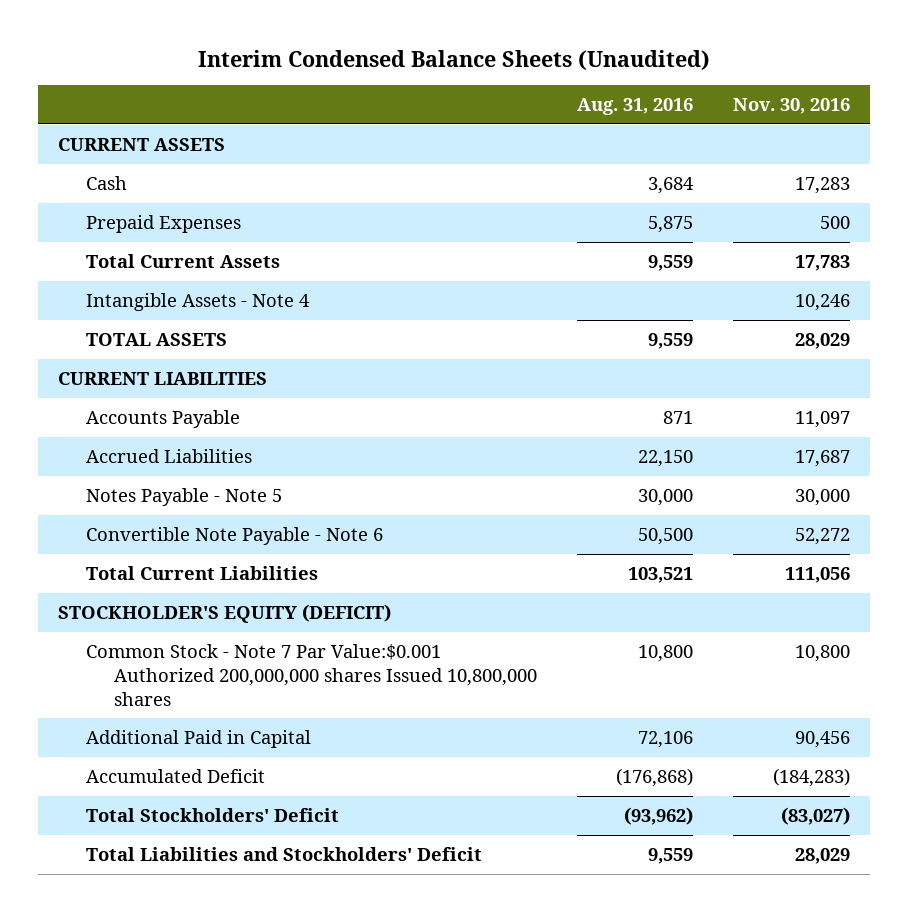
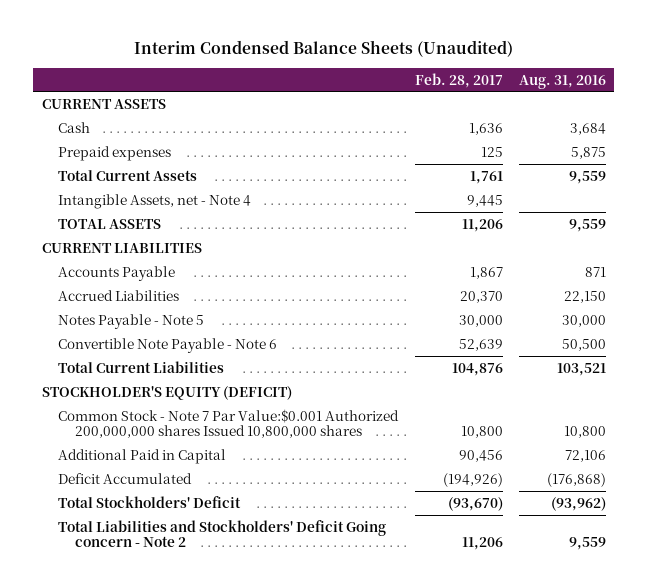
[732,98,850,115] Nov. 30, 2016 -> none
none -> [414,72,503,88] Feb. 28, 2017
[85,214,241,233] Prepaid Expenses -> [58,145,172,161] Prepaid expenses
[85,292,310,311] Intangible Assets - Note 4 -> [58,193,252,209] Intangible Assets, net - Note 4
[85,768,265,783] Accumulated Deficit -> [58,472,193,484] Deficit Accumulated
[85,846,482,861] Total Liabilities and Stockholders' Deficit -> [58,519,387,548] Total Liabilities and Stockholders' Deficit Going concern - Note 2

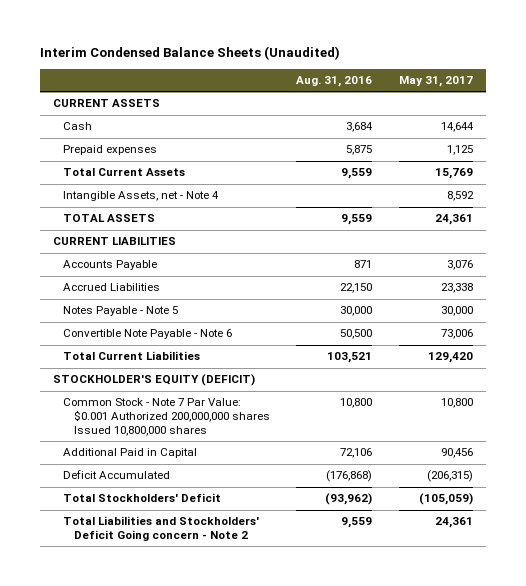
[414,72,503,88] Feb. 28, 2017 -> none
none -> [398,76,473,88] May 31, 2017
[58,408,400,439] Common Stock - Note 7 Par Value:$0.001 Authorized 200,000,000 shares Issued 10,800,000 shares -> [63,398,271,436] Common Stock - Note 7 Par Value: $0.001 Authorized 200,000,000 shares Issued 10,800,000 shares

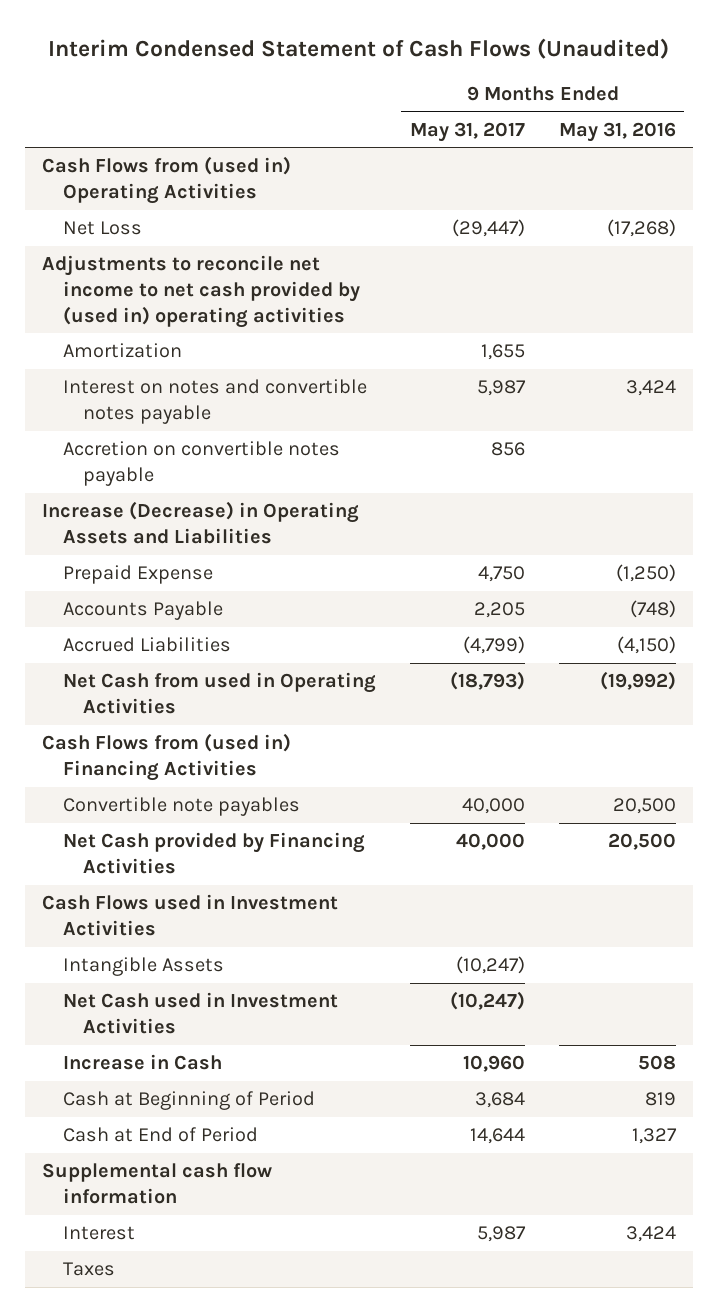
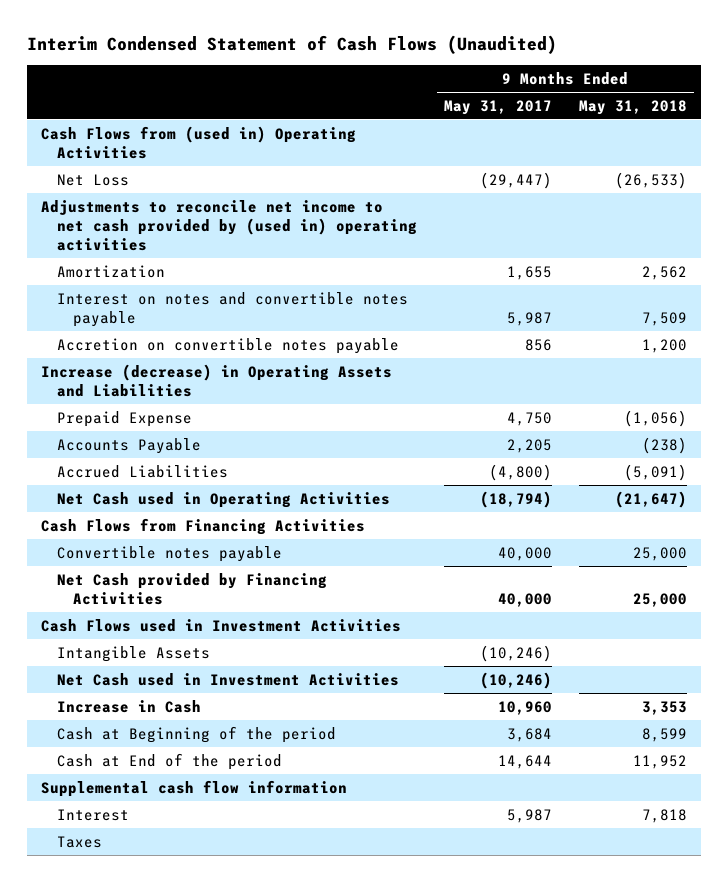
[558,121,676,142] May 31, 2016 -> none
none -> [578,99,687,115] May 31, 2018
[41,501,359,545] Increase (Decrease) in Operating Assets and Liabilities -> [40,363,392,397] Increase (decrease) in Operating Assets and Liabilities
[462,636,525,655] (4,799) -> [488,463,552,481] (4,800)
[62,672,376,715] Net Cash from used in Operating Activities -> [56,491,390,508] Net Cash used in Operating Activities
[449,671,525,691] (18,793) -> [479,490,552,508] (18,794)
[41,733,291,782] Cash Flows from (used in) Financing Activities -> [40,517,365,535] Cash Flows from Financing Activities
[62,797,300,817] Convertible note payables -> [56,545,282,562] Convertible notes payable
[455,956,525,975] (10,247) -> [479,644,552,662] (10,246)
[449,991,525,1011] (10,247) -> [479,671,552,689] (10,246)
[62,1091,315,1111] Cash at Beginning of Period -> [56,725,336,743] Cash at Beginning of the period
[62,1127,258,1143] Cash at End of Period -> [56,752,282,770] Cash at End of the period

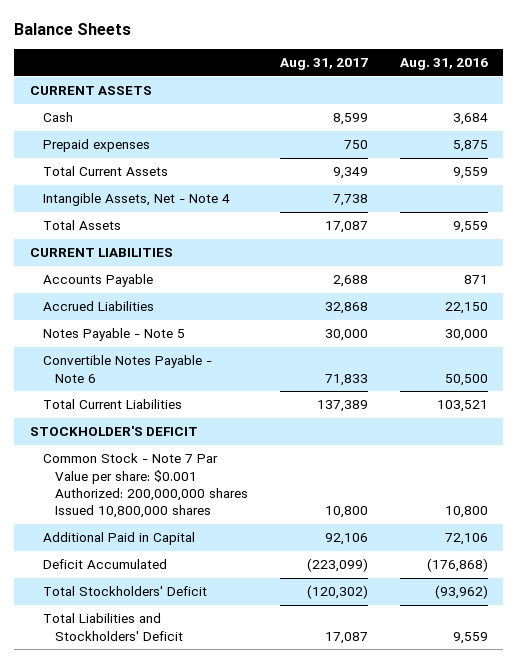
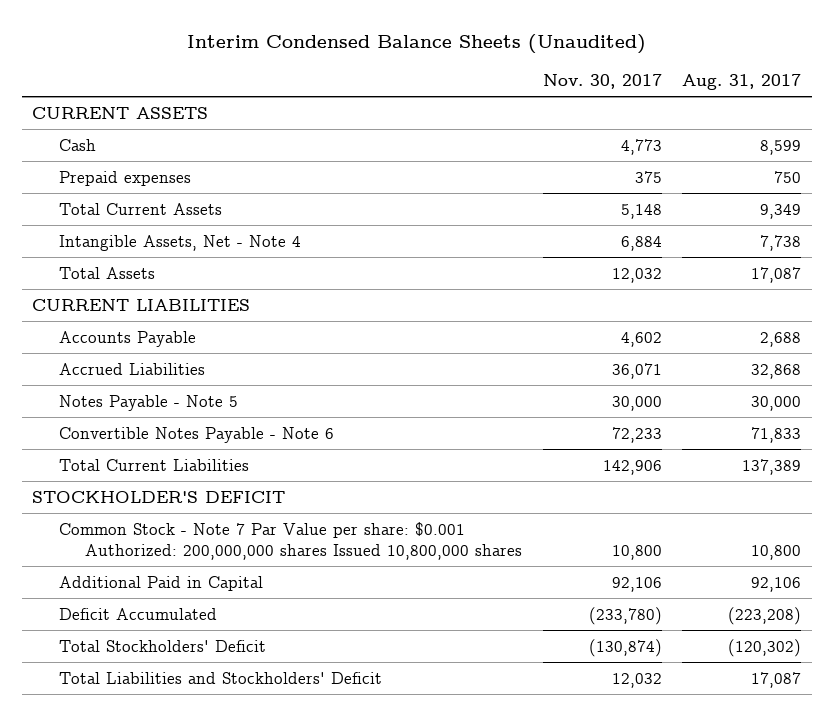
[14,23,132,36] Balance Sheets -> [186,33,646,54] Interim Condensed Balance Sheets (Unaudited)
[399,58,488,71] Aug. 31, 2016 -> none
none -> [542,74,662,90] Nov. 30, 2017
[307,558,369,573] (223,099) -> [728,606,802,625] (223,208)

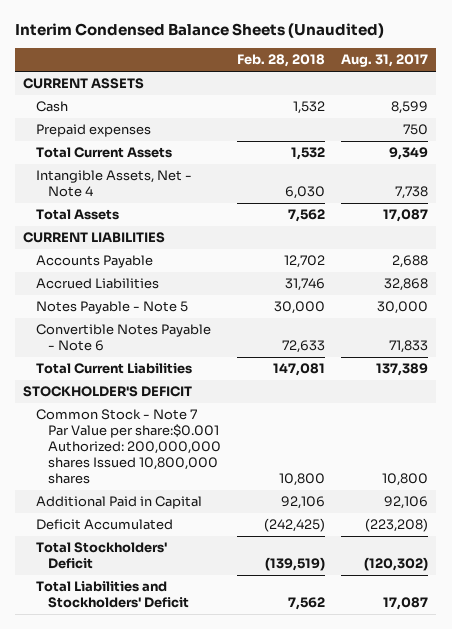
[542,74,662,90] Nov. 30, 2017 -> none
none -> [237,54,326,68] Feb. 28, 2018
[58,521,523,560] Common Stock - Note 7 Par Value per share: $0.001 Authorized: 200,000,000 shares Issued 10,800,000 shares -> [35,409,221,484] Common Stock - Note 7 Par Value per share:$0.001 Authorized: 200,000,000 shares Issued 10,800,000 shares

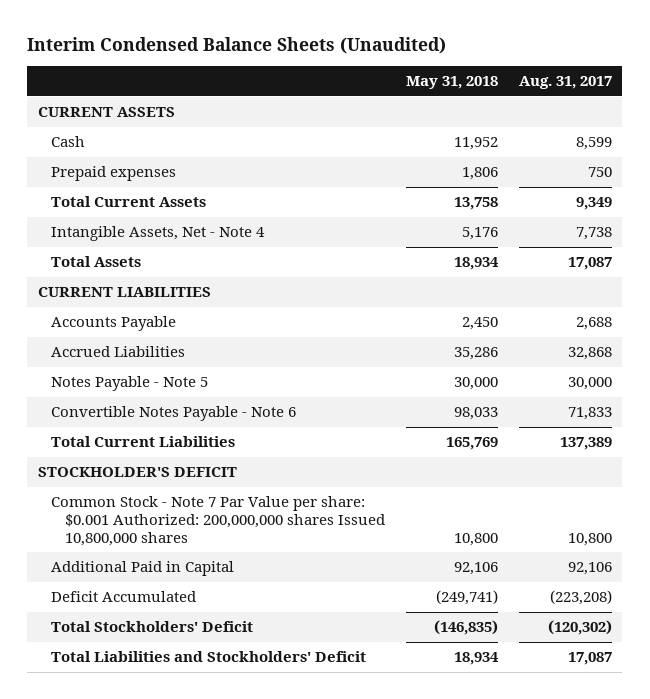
[237,54,326,68] Feb. 28, 2018 -> none
none -> [405,76,498,90] May 31, 2018
[35,409,221,484] Common Stock - Note 7 Par Value per share:$0.001 Authorized: 200,000,000 shares Issued 10,800,000 shares -> [51,496,385,546] Common Stock - Note 7 Par Value per share: $0.001 Authorized: 200,000,000 shares Issued 10,800,000 shares

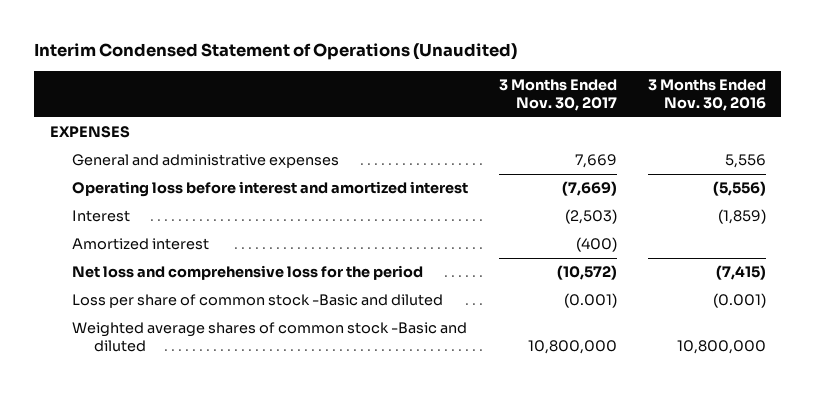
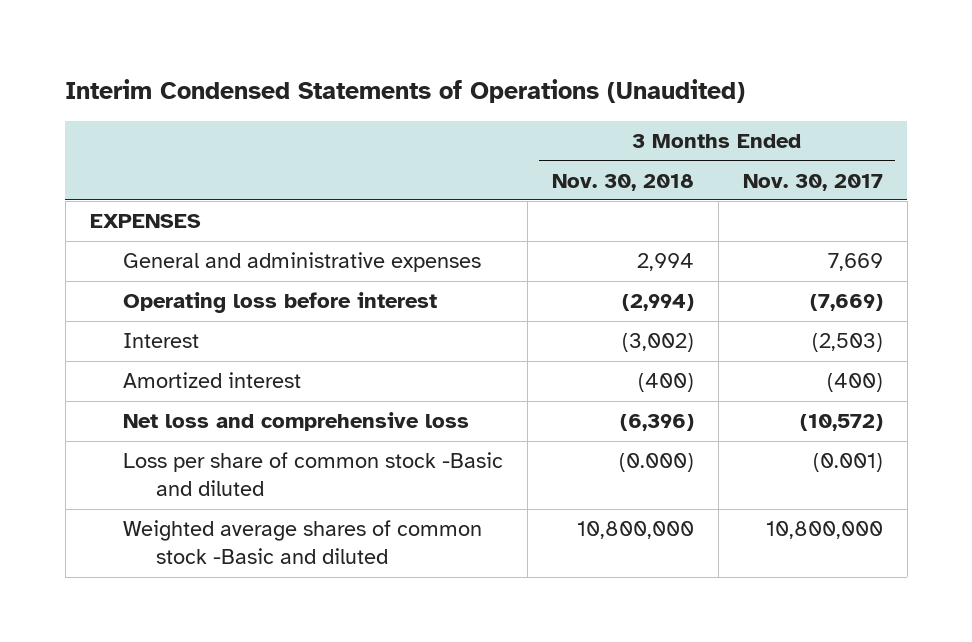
[34,43,518,61] Interim Condensed Statement of Operations (Unaudited) -> [65,79,746,104] Interim Condensed Statements of Operations (Unaudited)
[647,79,766,111] 3 Months Ended Nov. 30, 2016 -> none
none -> [551,173,694,191] Nov. 30, 2018
[71,181,468,198] Operating loss before interest and amortized interest -> [122,292,437,314] Operating loss before interest
[71,265,423,281] Net loss and comprehensive loss for the period -> [122,412,469,432] Net loss and comprehensive loss

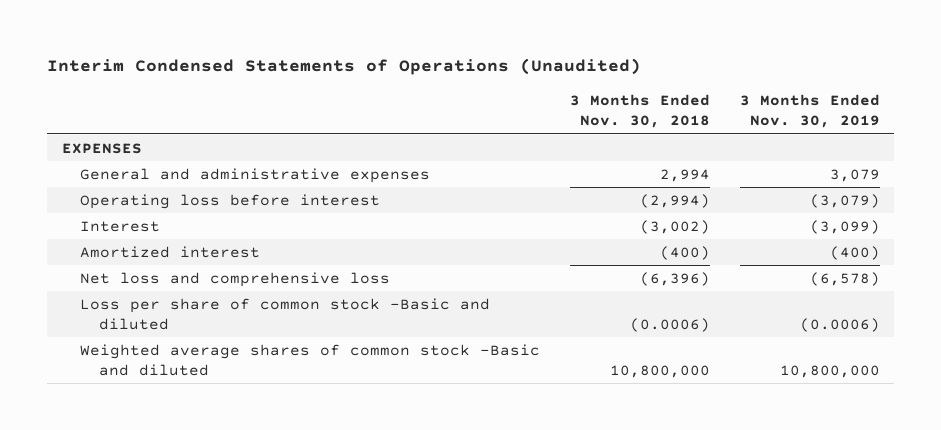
[742,173,883,191] Nov. 30, 2017 -> none
none -> [739,93,880,129] 3 Months Ended Nov. 30, 2019
[618,453,694,473] (0.000) -> [629,317,710,332] (0.0006)

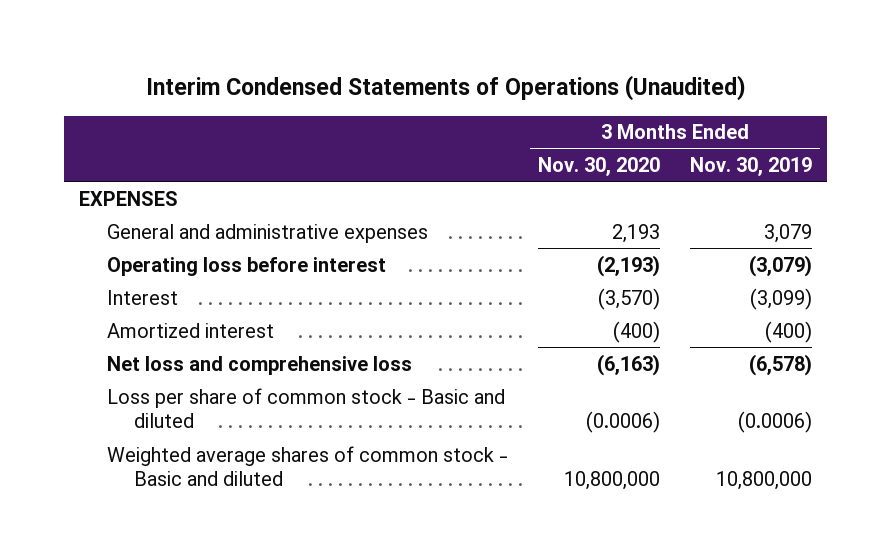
[569,93,710,129] 3 Months Ended Nov. 30, 2018 -> none
none -> [537,157,660,177] Nov. 30, 2020
[80,297,491,330] Loss per share of common stock -Basic and diluted -> [106,387,505,429] Loss per share of common stock - Basic and diluted
[80,343,541,376] Weighted average shares of common stock -Basic and diluted -> [106,445,508,487] Weighted average shares of common stock - Basic and diluted

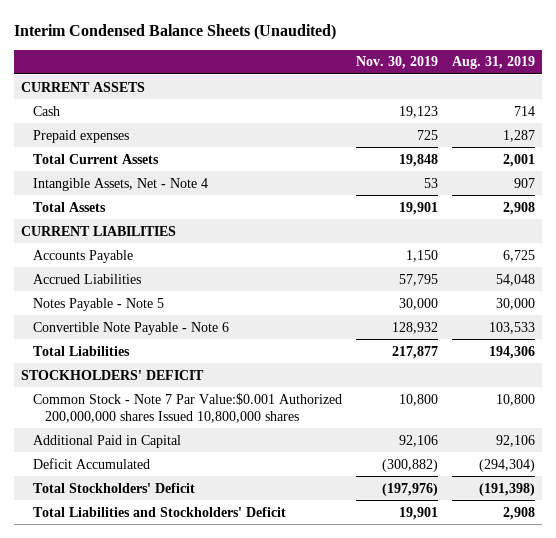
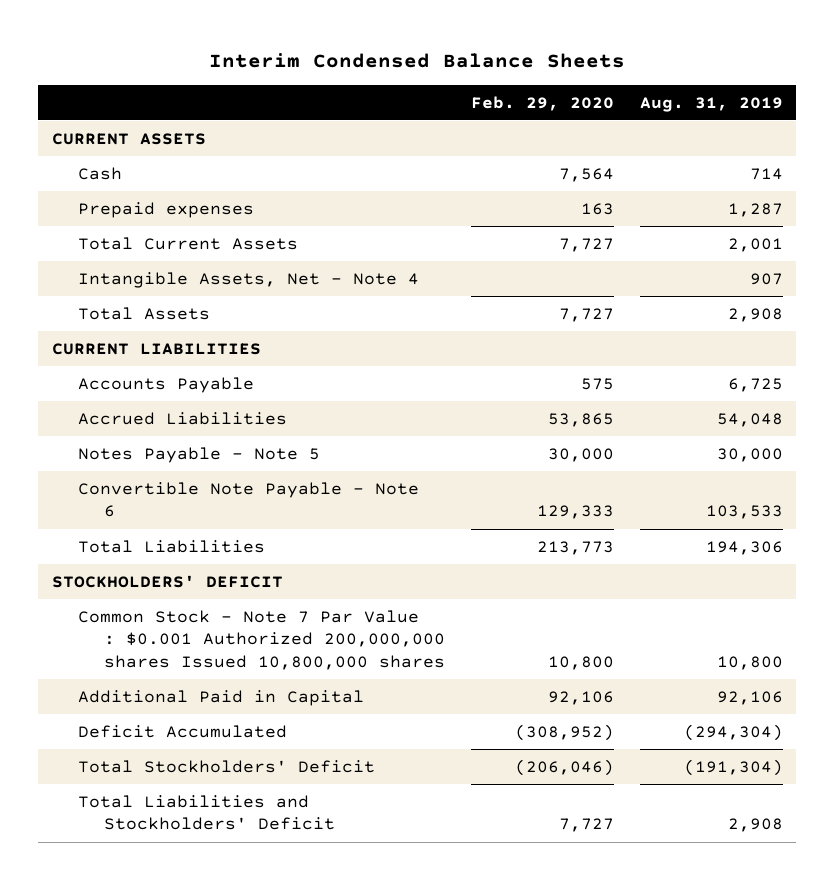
[13,23,336,40] Interim Condensed Balance Sheets (Unaudited) -> [209,52,626,68] Interim Condensed Balance Sheets
[356,56,439,70] Nov. 30, 2019 -> none
none -> [471,95,615,111] Feb. 29, 2020
[33,392,343,423] Common Stock - Note 7 Par Value:$0.001 Authorized 200,000,000 shares Issued 10,800,000 shares -> [77,609,446,671] Common Stock - Note 7 Par Value : $0.001 Authorized 200,000,000 shares Issued 10,800,000 shares
[479,482,536,496] (191,398) -> [684,758,784,776] (191,304)

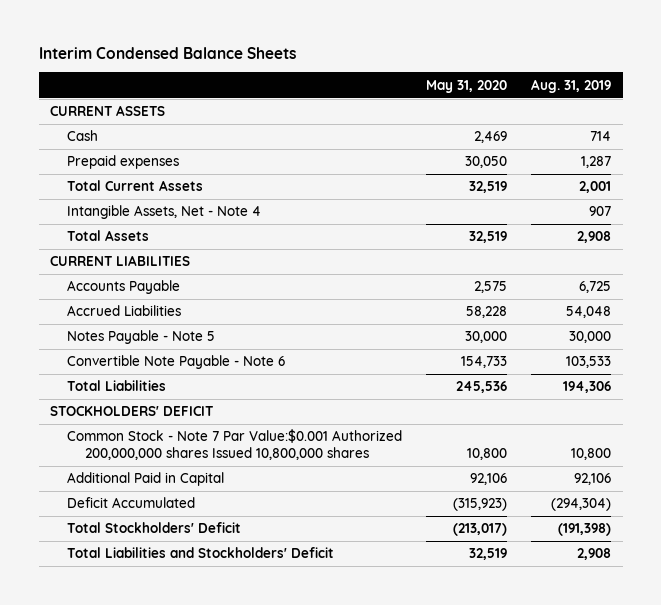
[471,95,615,111] Feb. 29, 2020 -> none
none -> [426,79,508,93] May 31, 2020
[77,609,446,671] Common Stock - Note 7 Par Value : $0.001 Authorized 200,000,000 shares Issued 10,800,000 shares -> [67,429,403,460] Common Stock - Note 7 Par Value:$0.001 Authorized 200,000,000 shares Issued 10,800,000 shares
[684,758,784,776] (191,304) -> [557,523,611,537] (191,398)

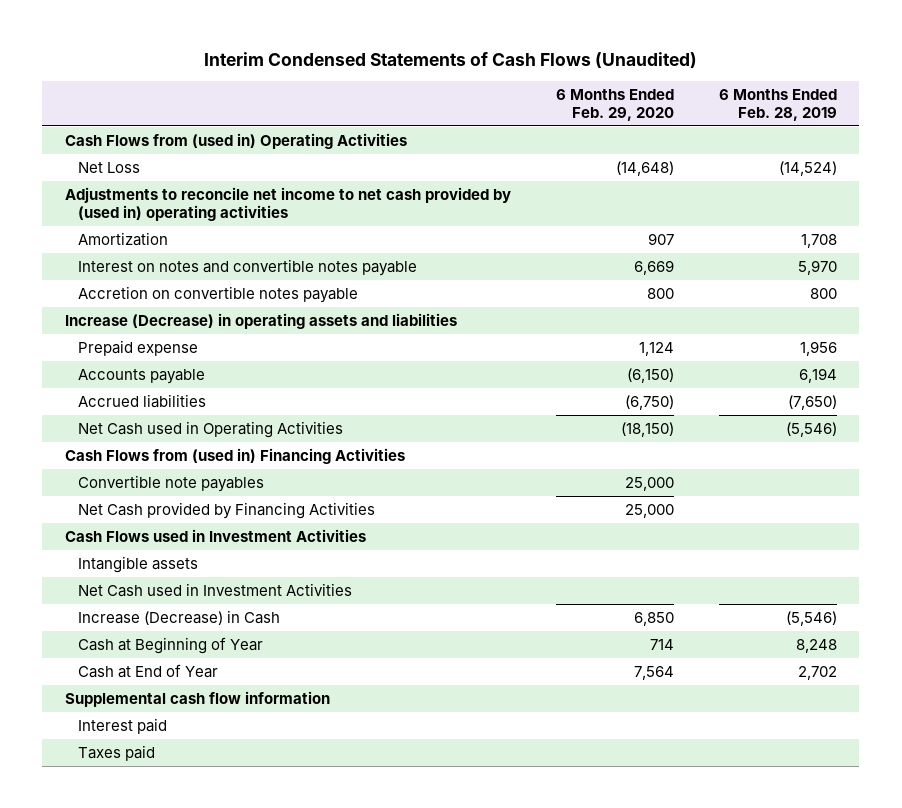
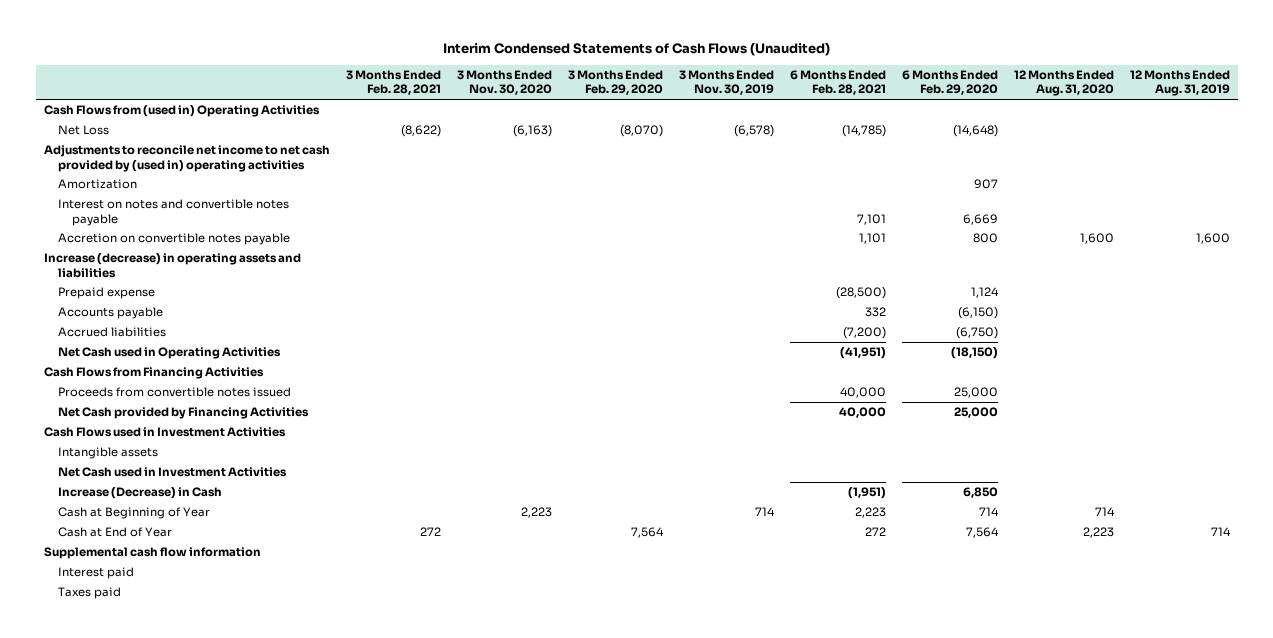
[718,88,837,122] 6 Months Ended Feb. 28, 2019 -> none
none -> [345,69,441,96] 3 Months Ended Feb. 28, 2021
none -> [456,69,552,96] 3 Months Ended Nov. 30, 2020
none -> [567,69,663,96] 3 Months Ended Feb. 29, 2020
none -> [678,69,774,96] 3 Months Ended Nov. 30, 2019
none -> [789,69,886,96] 6 Months Ended Feb. 28, 2021
none -> [1013,69,1114,97] 12 Months Ended Aug. 31, 2020
none -> [1129,69,1230,97] 12 Months Ended Aug. 31, 2019
[64,312,457,329] Increase (Decrease) in operating assets and liabilities -> [43,253,301,278] Increase (decrease) in operating assets and liabilities
[64,447,405,464] Cash Flows from (used in) Financing Activities -> [43,367,264,380] Cash Flows from Financing Activities
[77,474,264,492] Convertible note payables -> [57,387,291,398] Proceeds from convertible notes issued

